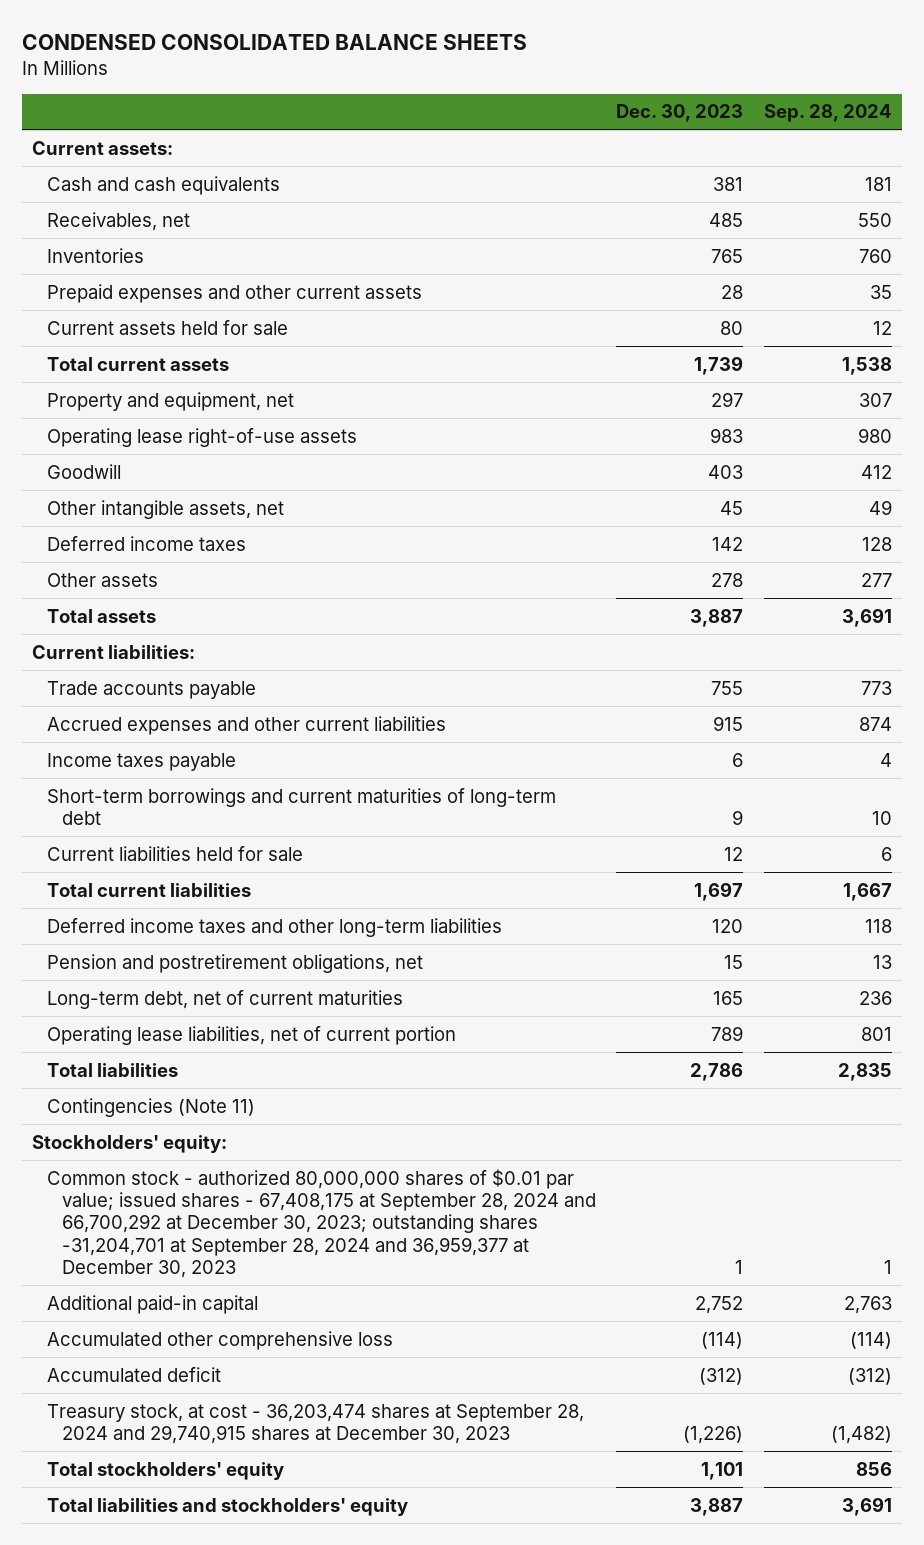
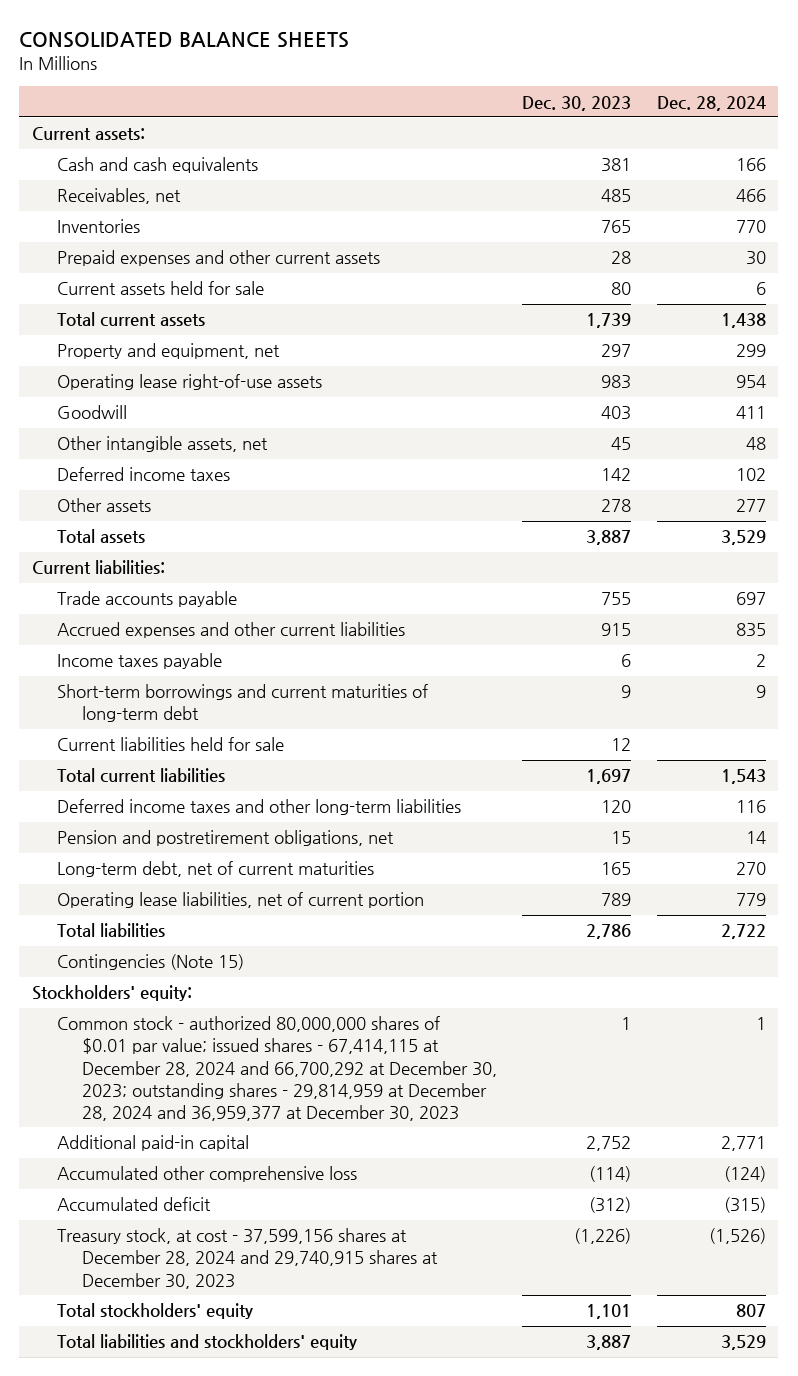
[21,34,527,51] CONDENSED CONSOLIDATED BALANCE SHEETS -> [19,31,350,48] CONSOLIDATED BALANCE SHEETS
[763,104,892,123] Sep. 28, 2024 -> none
none -> [656,95,766,111] Dec. 28, 2024
[46,1097,255,1117] Contingencies (Note 11) -> [57,954,245,971] Contingencies (Note 15)
[46,1168,596,1278] Common stock - authorized 80,000,000 shares of $0.01 par value; issued shares - 67,408,175 at September 28, 2024 and 66,700,292 at December 30, 2023; outstanding shares -31,204,701 at September 28, 2024 and 36,959,377 at December 30, 2023 -> [57,1016,498,1121] Common stock - authorized 80,000,000 shares of $0.01 par value; issued shares - 67,414,115 at December 28, 2024 and 66,700,292 at December 30, 2023; outstanding shares - 29,814,959 at December 28, 2024 and 36,959,377 at December 30, 2023
[46,1403,584,1445] Treasury stock, at cost - 36,203,474 shares at September 28, 2024 and 29,740,915 shares at December 30, 2023 -> [57,1228,439,1289] Treasury stock, at cost - 37,599,156 shares at December 28, 2024 and 29,740,915 shares at December 30, 2023

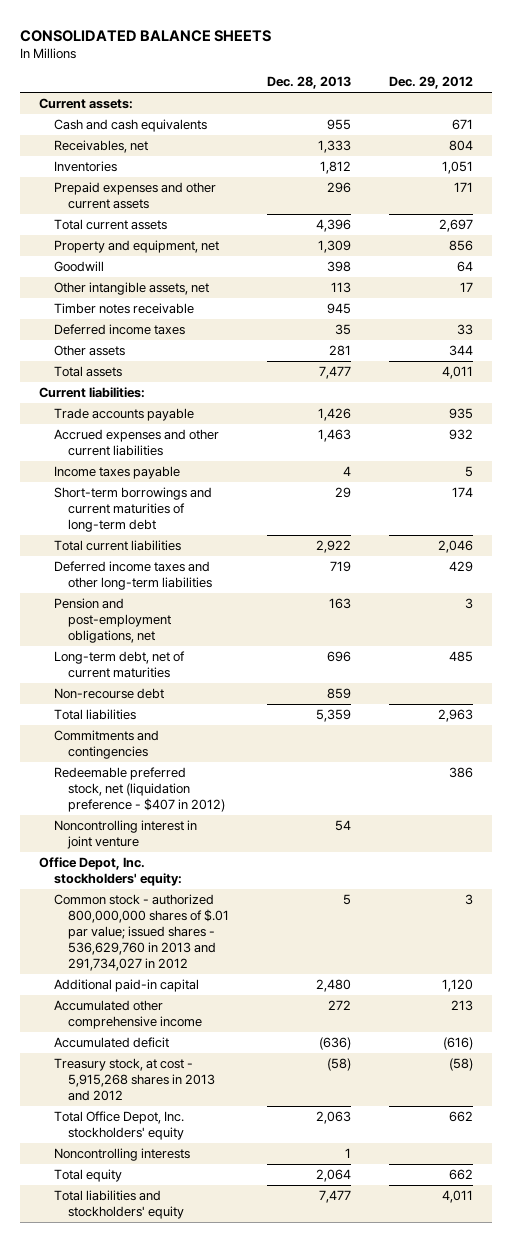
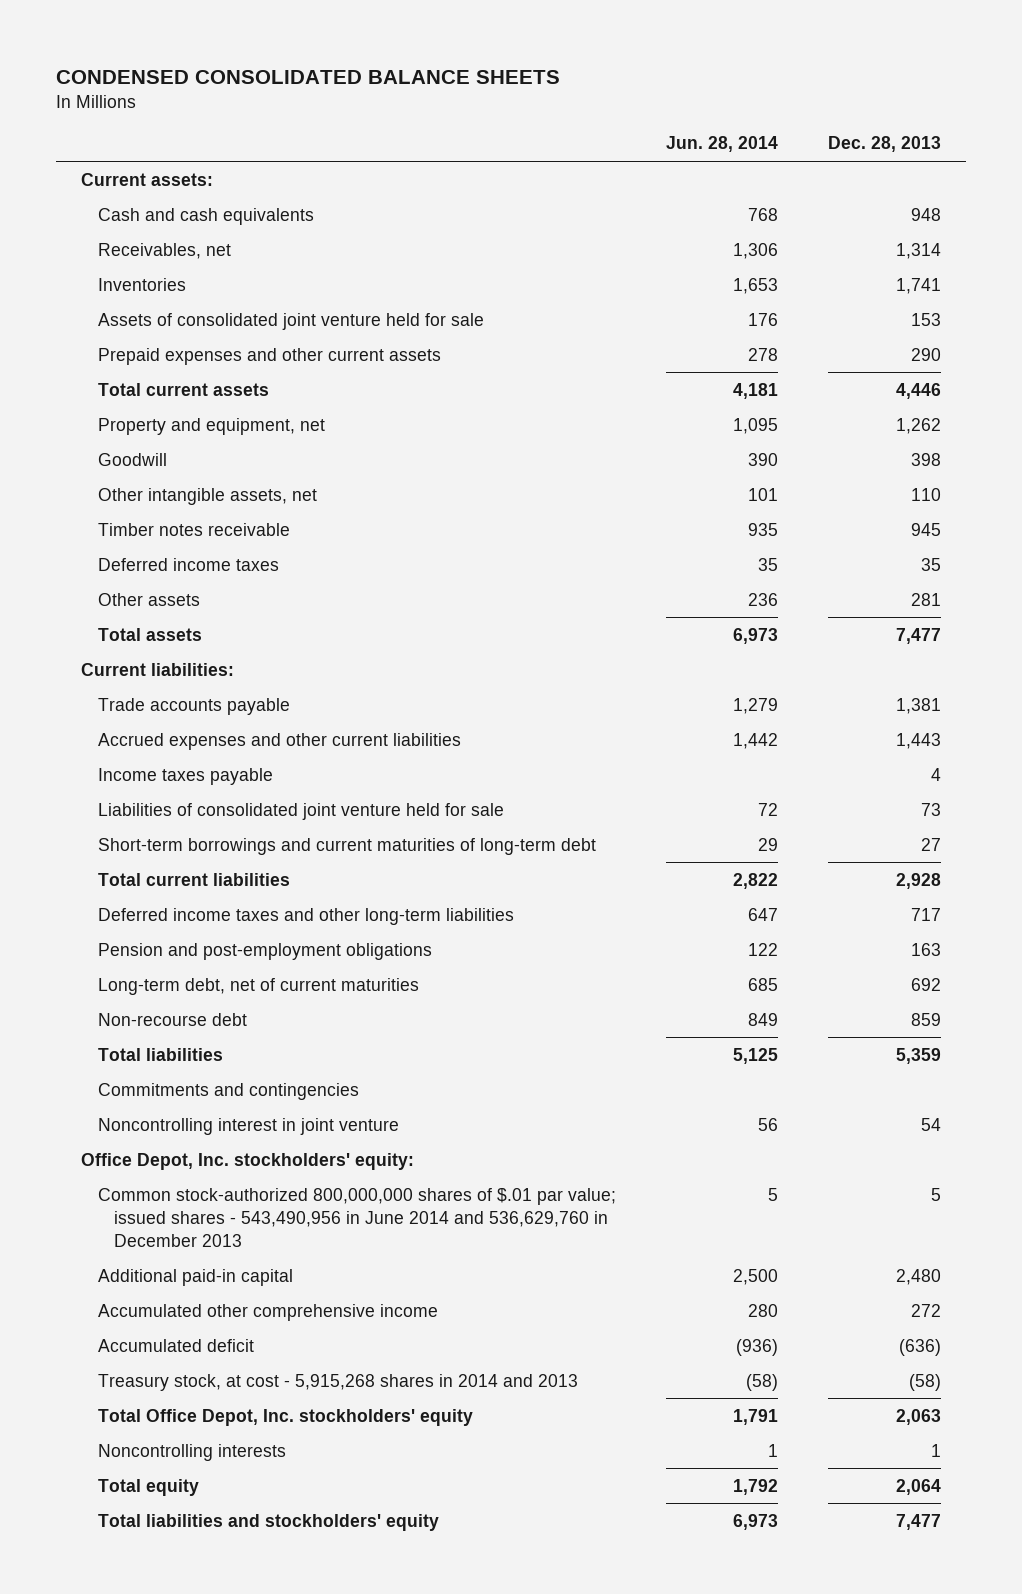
[20,29,272,42] CONSOLIDATED BALANCE SHEETS -> [56,69,561,84] CONDENSED CONSOLIDATED BALANCE SHEETS
[388,76,473,90] Dec. 29, 2012 -> none
none -> [665,136,778,153] Jun. 28, 2014
[326,119,351,131] 955 -> [910,207,941,221] 948
[317,140,351,154] 1,333 -> [895,242,941,259] 1,314
[319,161,351,175] 1,812 -> [895,277,941,294] 1,741
none -> [97,312,484,330] Assets of consolidated joint venture held for sale
[326,182,351,194] 296 -> [910,347,941,361] 290
[315,219,351,233] 4,396 -> [895,382,941,399] 4,446
[317,240,351,254] 1,309 -> [895,417,941,434] 1,262
[330,282,351,294] 113 -> [910,487,941,501] 110
[317,408,351,422] 1,426 -> [895,697,941,714] 1,381
[317,429,351,443] 1,463 -> [895,732,941,749] 1,443
none -> [97,802,504,820] Liabilities of consolidated joint venture held for sale
[334,487,351,499] 29 -> [920,837,941,851] 27
[315,540,351,554] 2,922 -> [895,872,941,889] 2,928
[329,561,351,573] 719 -> [910,907,941,921] 717
[53,598,171,643] Pension and post-employment obligations, net -> [97,942,432,960] Pension and post-employment obligations
[326,651,351,663] 696 -> [910,977,941,991] 692
[53,767,225,812] Redeemable preferred stock, net (liquidation preference - $407 in 2012) -> none
[53,894,229,971] Common stock - authorized 800,000,000 shares of $.01 par value; issued shares - 536,629,760 in 2013 and 291,734,027 in 2012 -> [97,1187,616,1247] Common stock-authorized 800,000,000 shares of $.01 par value; issued shares - 543,490,956 in June 2014 and 536,629,760 in December 2013
[53,1058,215,1101] Treasury stock, at cost - 5,915,268 shares in 2013 and 2012 -> [97,1373,578,1391] Treasury stock, at cost - 5,915,268 shares in 2014 and 2013

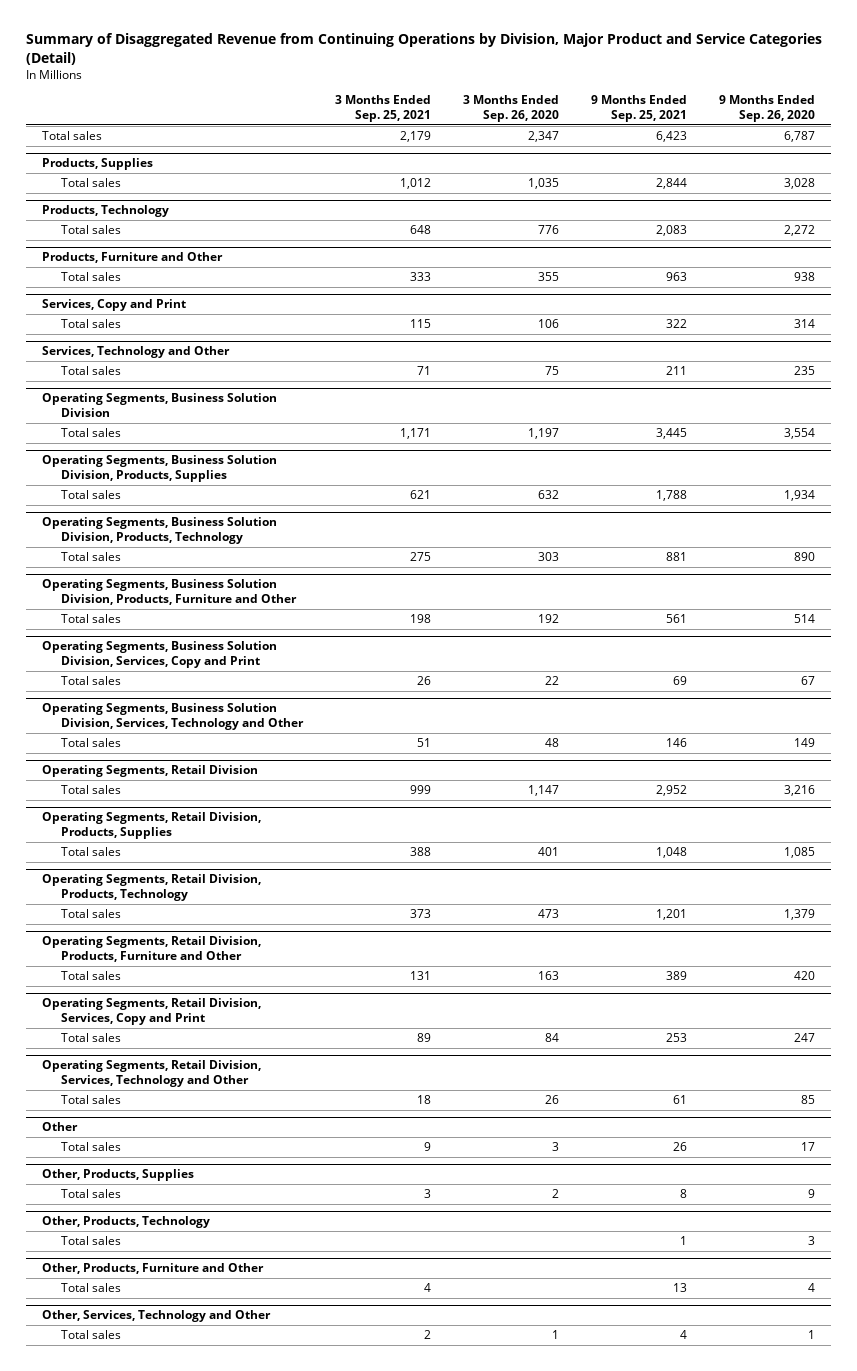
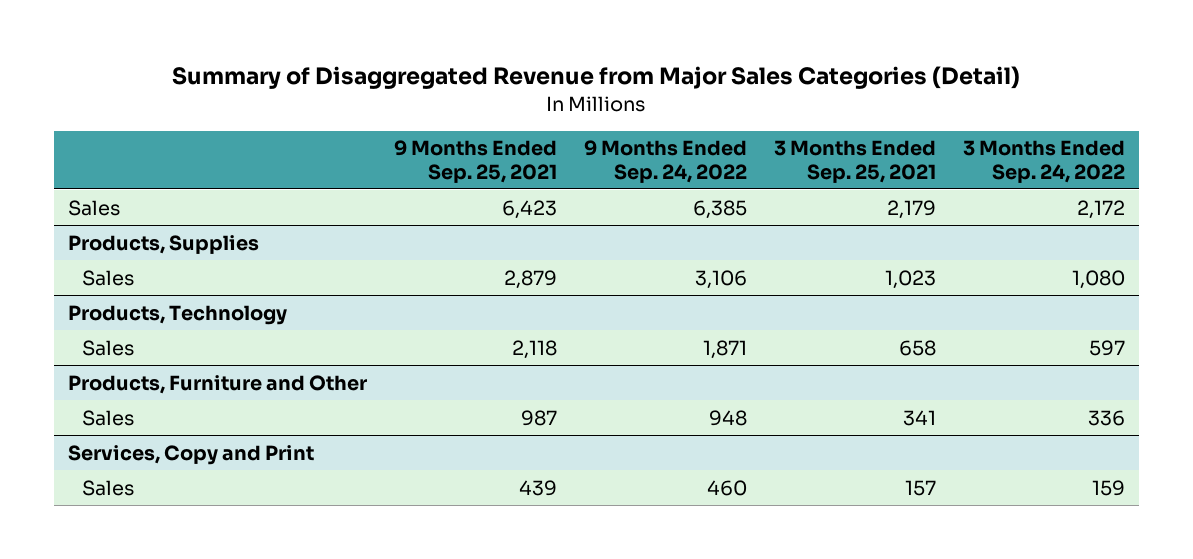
[26,33,823,65] Summary of Disaggregated Revenue from Continuing Operations by Division, Major Product and Service Categories (Detail) -> [172,66,1021,90] Summary of Disaggregated Revenue from Major Sales Categories (Detail)
[462,95,559,122] 3 Months Ended Sep. 26, 2020 -> none
[719,95,816,122] 9 Months Ended Sep. 26, 2020 -> none
none -> [583,140,747,183] 9 Months Ended Sep. 24, 2022
none -> [963,140,1126,183] 3 Months Ended Sep. 24, 2022
[42,131,103,141] Total sales -> [67,199,120,216] Sales
[60,178,121,188] Total sales -> [82,269,135,286] Sales
[399,178,431,190] 1,012 -> [884,269,936,289] 1,023
[656,178,688,190] 2,844 -> [503,269,557,289] 2,879
[60,225,121,235] Total sales -> [82,339,135,356] Sales
[409,225,431,235] 648 -> [898,339,936,356] 658
[656,225,688,237] 2,083 -> [511,339,557,359] 2,118
[60,272,121,282] Total sales -> [82,409,135,426] Sales
[409,272,431,282] 333 -> [902,409,936,426] 341
[666,272,688,282] 963 -> [520,409,557,426] 987
[42,346,231,359] Services, Technology and Other -> none
[60,366,121,376] Total sales -> none
[42,393,278,417] Operating Segments, Business Solution Division -> none
[60,428,121,438] Total sales -> none
[42,455,278,482] Operating Segments, Business Solution Division, Products, Supplies -> none
[60,490,121,500] Total sales -> none
[42,517,278,544] Operating Segments, Business Solution Division, Products, Technology -> none
[60,552,121,562] Total sales -> none
[42,579,297,605] Operating Segments, Business Solution Division, Products, Furniture and Other -> none
[60,614,121,624] Total sales -> none
[42,641,278,668] Operating Segments, Business Solution Division, Services, Copy and Print -> none
[60,676,121,686] Total sales -> none
[42,703,304,730] Operating Segments, Business Solution Division, Services, Technology and Other -> none
[60,738,121,748] Total sales -> none
[42,765,259,778] Operating Segments, Retail Division -> none
[60,785,121,795] Total sales -> none
[42,812,262,839] Operating Segments, Retail Division, Products, Supplies -> none
[60,847,121,857] Total sales -> none
[42,874,262,901] Operating Segments, Retail Division, Products, Technology -> none
[60,909,121,919] Total sales -> none
[42,936,262,962] Operating Segments, Retail Division, Products, Furniture and Other -> none
[60,971,121,981] Total sales -> none
[42,998,262,1025] Operating Segments, Retail Division, Services, Copy and Print -> none
[60,1033,121,1043] Total sales -> none
[42,1060,262,1087] Operating Segments, Retail Division, Services, Technology and Other -> none
[60,1095,121,1105] Total sales -> none
[42,1122,79,1132] Other -> none
[60,1142,121,1152] Total sales -> none
[42,1169,195,1182] Other, Products, Supplies -> none
[60,1189,121,1199] Total sales -> none
[42,1216,211,1229] Other, Products, Technology -> none
[60,1236,121,1246] Total sales -> none
[42,1263,265,1275] Other, Products, Furniture and Other -> none
[60,1283,121,1293] Total sales -> none
[42,1310,272,1323] Other, Services, Technology and Other -> none
[60,1330,121,1340] Total sales -> none
[60,319,121,329] Total sales -> [82,479,135,496] Sales
[409,319,431,329] 115 -> [904,479,936,496] 157
[666,319,688,329] 322 -> [518,479,557,496] 439

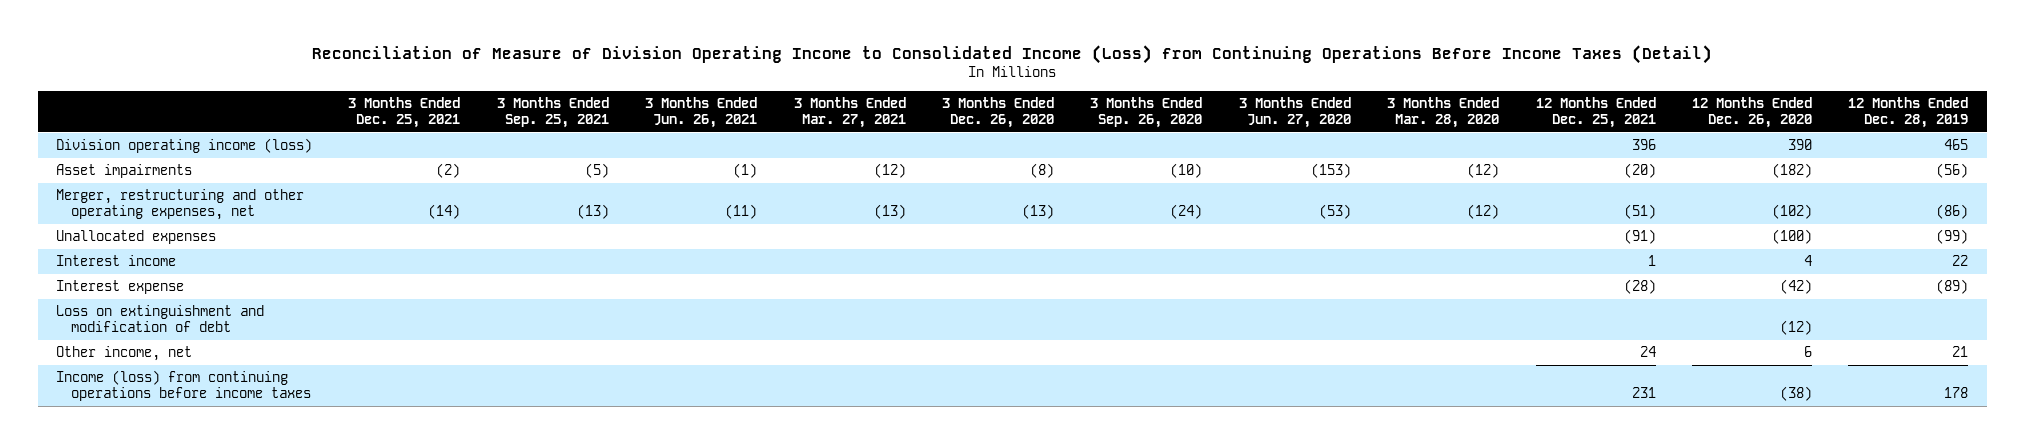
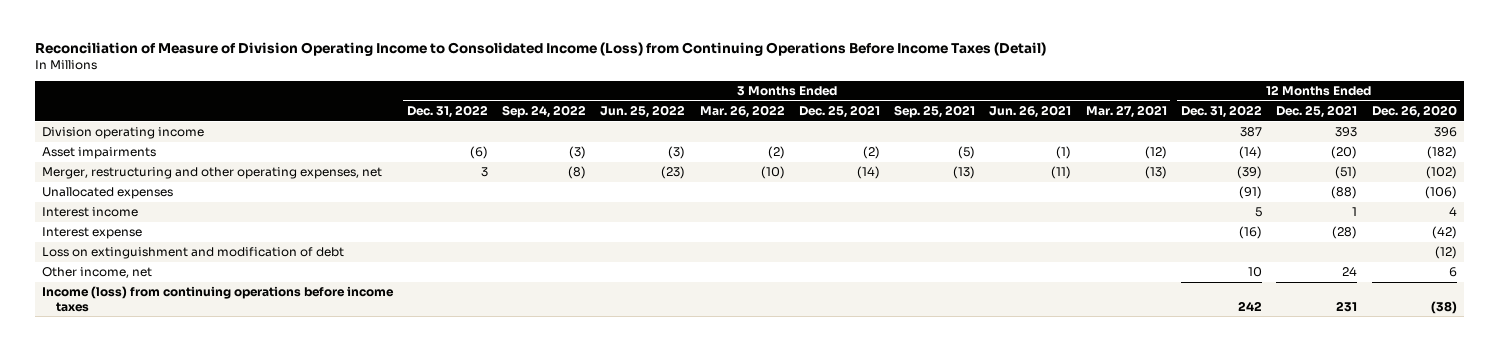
[941,96,1054,128] 3 Months Ended Dec. 26, 2020 -> none
[1090,96,1203,128] 3 Months Ended Sep. 26, 2020 -> none
[1238,96,1351,128] 3 Months Ended Jun. 27, 2020 -> none
[1387,96,1500,128] 3 Months Ended Mar. 28, 2020 -> none
[1848,96,1969,128] 12 Months Ended Dec. 28, 2019 -> none
none -> [406,105,488,119] Dec. 31, 2022
none -> [502,105,587,119] Sep. 24, 2022
none -> [600,105,686,119] Jun. 25, 2022
none -> [699,105,785,119] Mar. 26, 2022
none -> [1181,105,1263,119] Dec. 31, 2022
[56,138,313,154] Division operating income (loss) -> [41,127,204,140] Division operating income
[1631,139,1656,151] 396 -> [1335,127,1358,138] 393
[1787,139,1812,151] 390 -> [1433,127,1457,138] 396
[1623,229,1656,245] (91) -> [1331,186,1358,200] (88)
[1771,229,1812,245] (100) -> [1424,186,1457,200] (106)

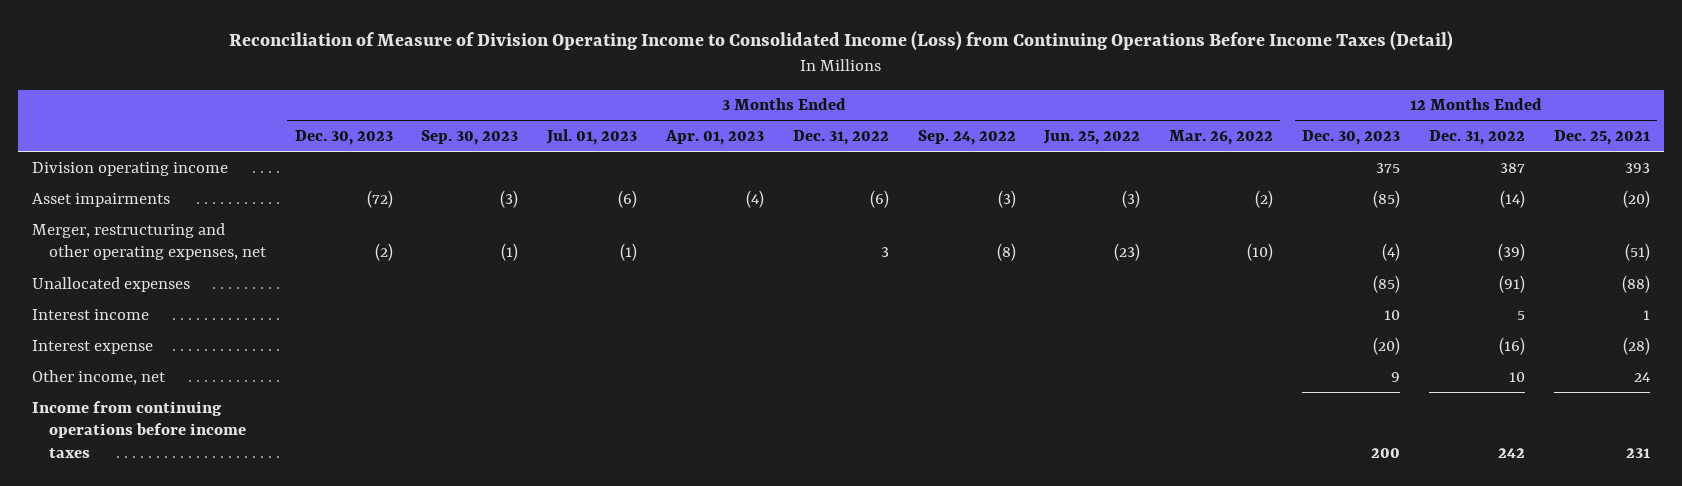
[798,105,880,119] Dec. 25, 2021 -> none
[894,105,976,119] Sep. 25, 2021 -> none
[989,105,1072,119] Jun. 26, 2021 -> none
[1085,105,1167,119] Mar. 27, 2021 -> none
[1371,105,1457,119] Dec. 26, 2020 -> none
none -> [294,129,393,145] Dec. 30, 2023
none -> [421,129,519,145] Sep. 30, 2023
none -> [546,128,638,145] Jul. 01, 2023
none -> [665,129,765,145] Apr. 01, 2023
none -> [1302,129,1401,145] Dec. 30, 2023
[41,247,344,260] Loss on extinguishment and modification of debt -> none
[41,286,394,312] Income (loss) from continuing operations before income taxes -> [32,400,246,459] Income from continuing operations before income taxes

